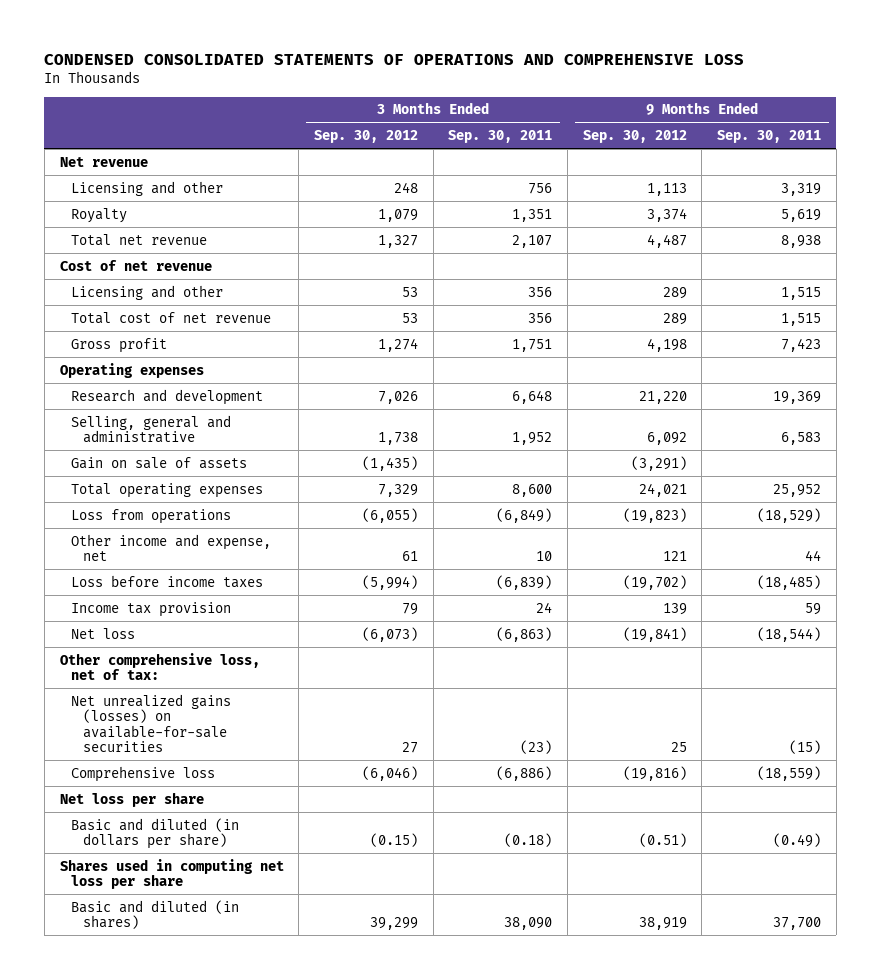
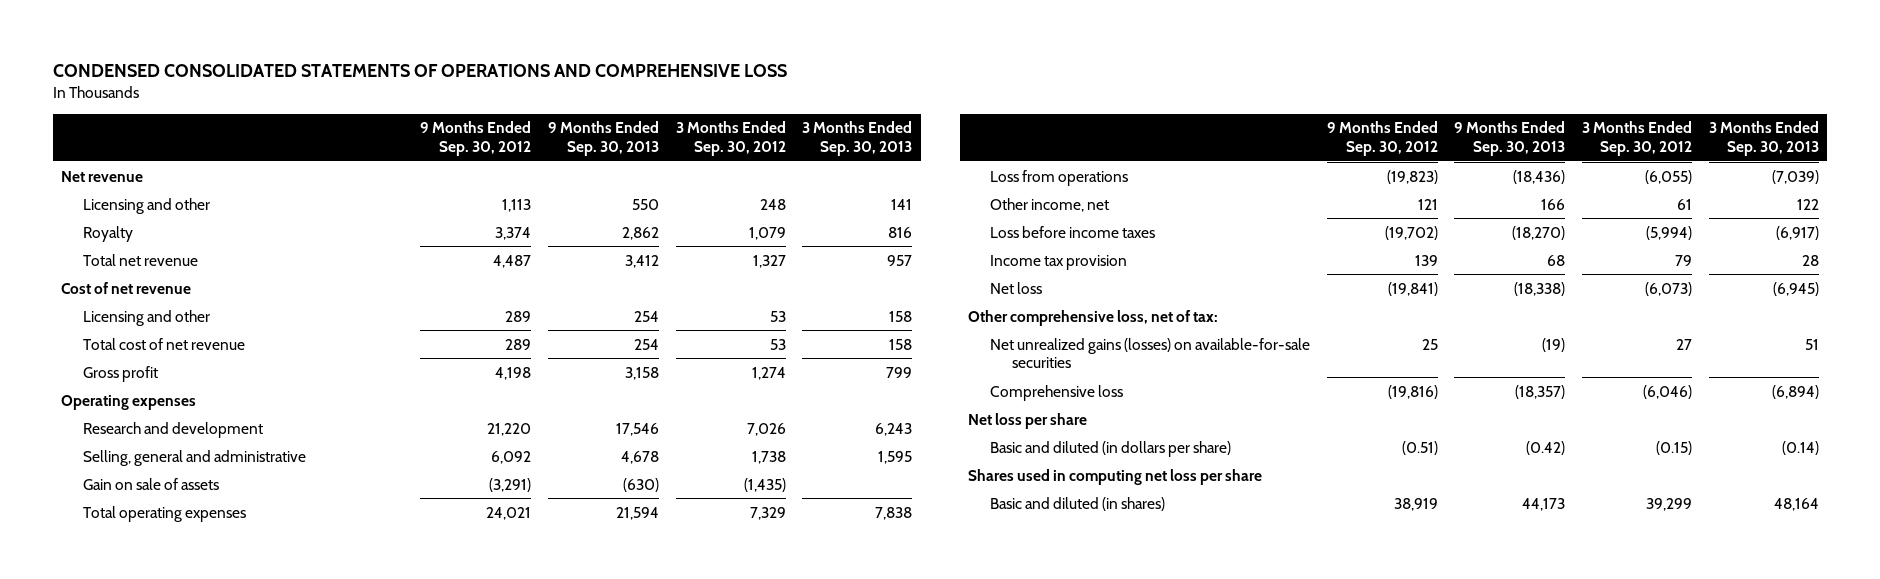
[448,129,553,143] Sep. 30, 2011 -> none
[716,129,821,143] Sep. 30, 2011 -> none
none -> [547,121,659,157] 9 Months Ended Sep. 30, 2013
none -> [802,121,913,157] 3 Months Ended Sep. 30, 2013
[71,533,272,562] Other income and expense, net -> [989,197,1109,212] Other income, net

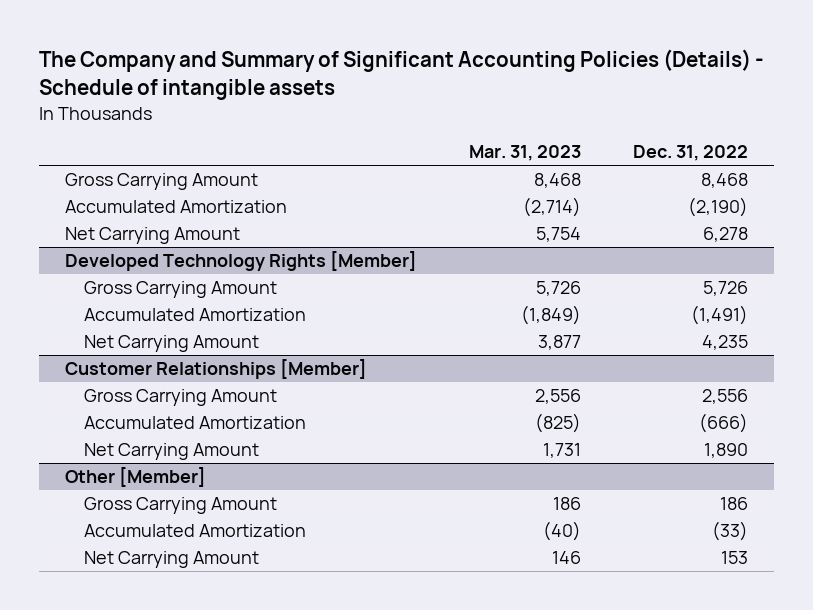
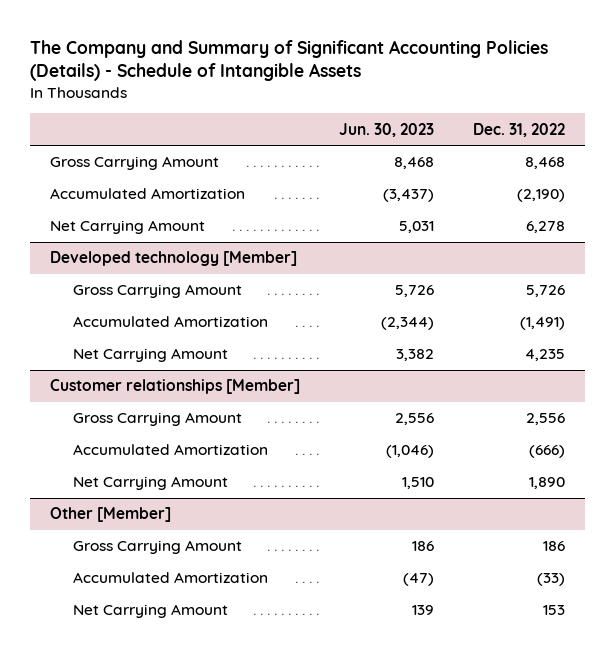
[39,49,765,101] The Company and Summary of Significant Accounting Policies (Details) - Schedule of intangible assets -> [29,39,548,82] The Company and Summary of Significant Accounting Policies (Details) - Schedule of Intangible Assets
[469,145,582,162] Mar. 31, 2023 -> none
none -> [338,122,434,137] Jun. 30, 2023
[65,251,418,272] Developed Technology Rights [Member] -> [49,251,297,267] Developed technology [Member]
[65,359,368,380] Customer Relationships [Member] -> [49,379,300,395] Customer relationships [Member]

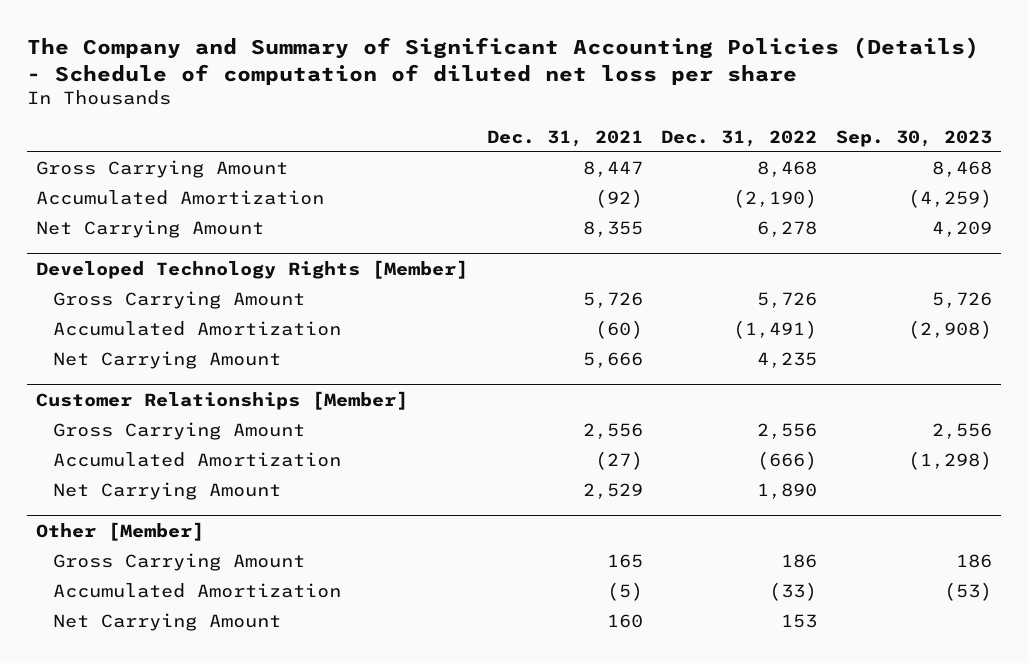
[29,39,548,82] The Company and Summary of Significant Accounting Policies (Details) - Schedule of Intangible Assets -> [26,36,979,85] The Company and Summary of Significant Accounting Policies (Details) - Schedule of computation of diluted net loss per share
[338,122,434,137] Jun. 30, 2023 -> none
none -> [486,129,643,147] Dec. 31, 2021
none -> [835,129,992,147] Sep. 30, 2023
[49,251,297,267] Developed technology [Member] -> [36,259,469,279] Developed Technology Rights [Member]
[49,379,300,395] Customer relationships [Member] -> [36,390,409,410] Customer Relationships [Member]

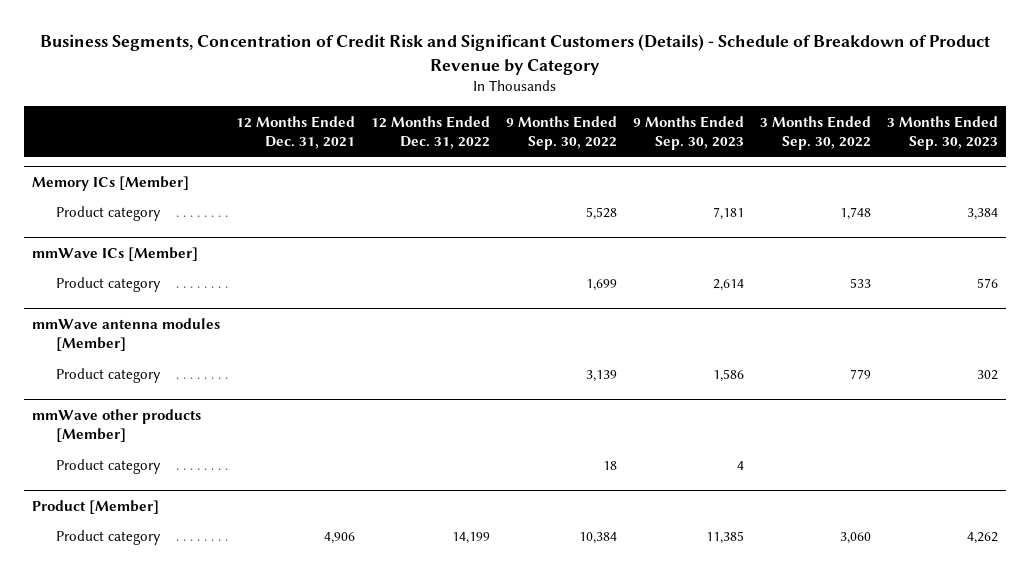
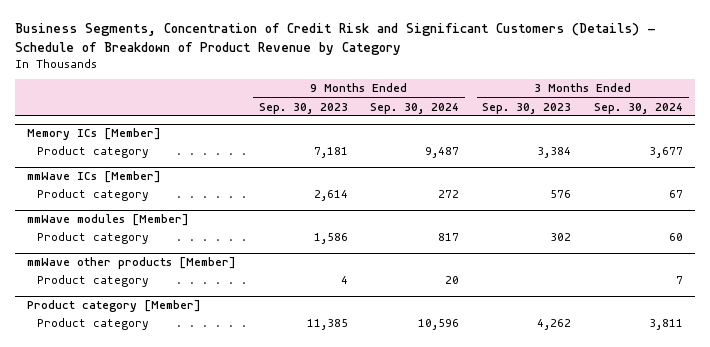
[235,115,355,149] 12 Months Ended Dec. 31, 2021 -> none
[370,115,490,149] 12 Months Ended Dec. 31, 2022 -> none
[505,115,617,150] 9 Months Ended Sep. 30, 2022 -> none
[759,115,871,150] 3 Months Ended Sep. 30, 2022 -> none
none -> [370,102,460,114] Sep. 30, 2024
none -> [594,102,684,114] Sep. 30, 2024
[31,317,220,352] mmWave antenna modules [Member] -> [26,214,189,227] mmWave modules [Member]
[31,499,159,514] Product [Member] -> [26,300,201,313] Product category [Member]

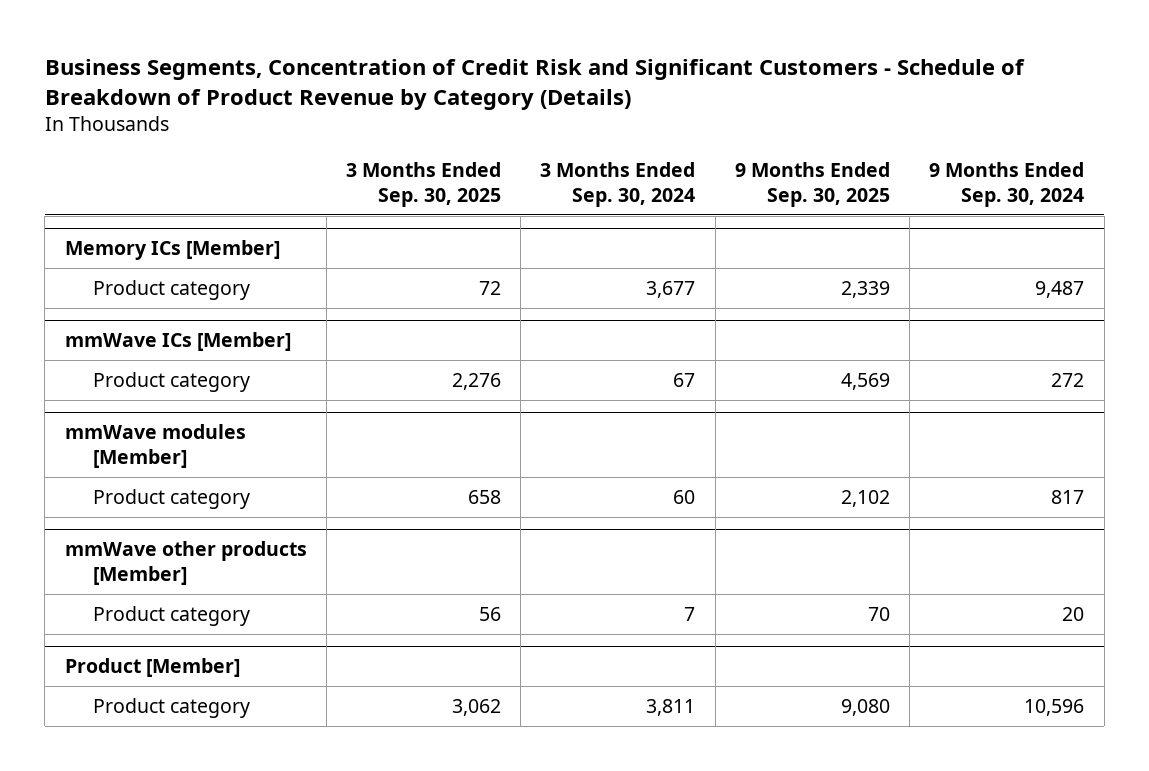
[15,23,657,55] Business Segments, Concentration of Credit Risk and Significant Customers (Details) - Schedule of Breakdown of Product Revenue by Category -> [44,58,1025,110] Business Segments, Concentration of Credit Risk and Significant Customers - Schedule of Breakdown of Product Revenue by Category (Details)
[258,102,348,114] Sep. 30, 2023 -> none
[482,102,572,114] Sep. 30, 2023 -> none
none -> [346,161,502,207] 3 Months Ended Sep. 30, 2025
none -> [734,161,890,207] 9 Months Ended Sep. 30, 2025
[26,300,201,313] Product category [Member] -> [64,658,240,678] Product [Member]

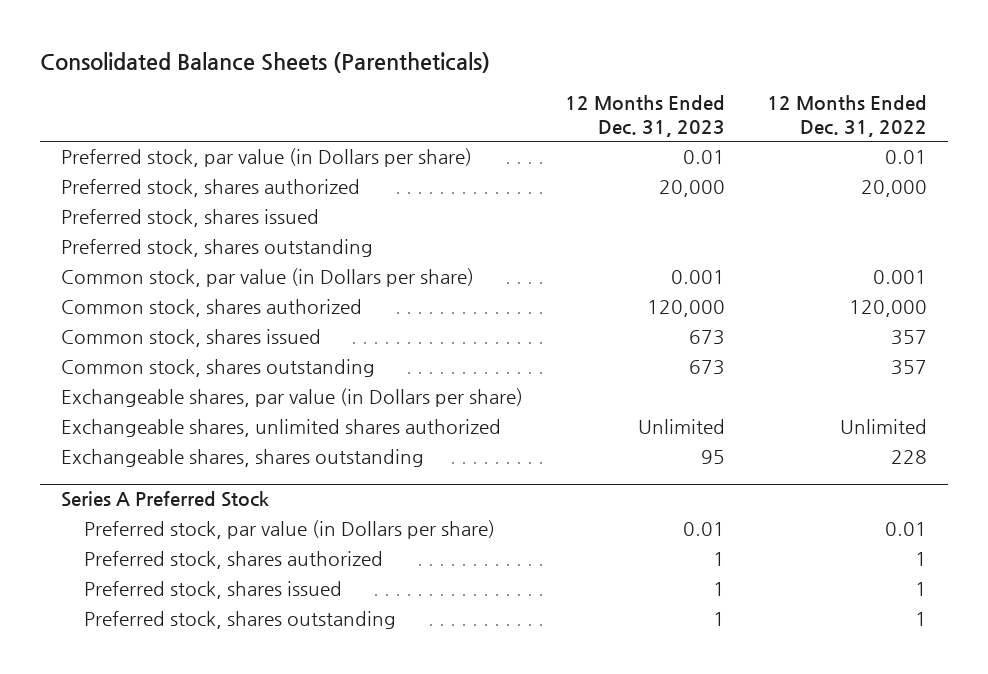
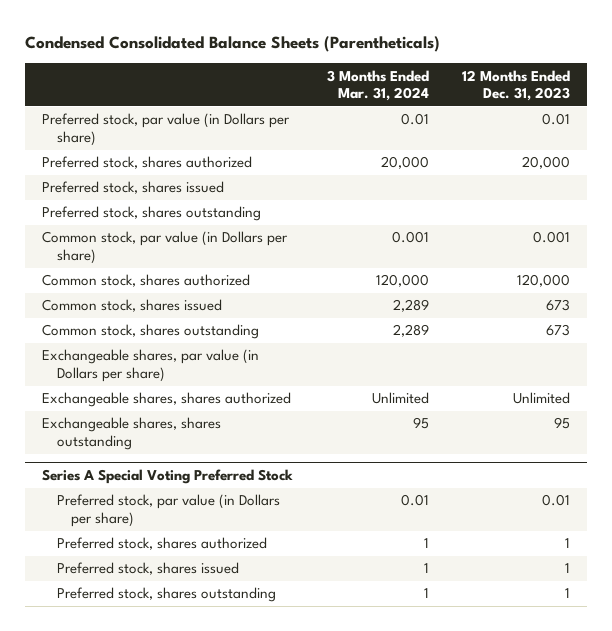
[40,51,491,73] Consolidated Balance Sheets (Parentheticals) -> [25,36,441,53] Condensed Consolidated Balance Sheets (Parentheticals)
[766,95,927,138] 12 Months Ended Dec. 31, 2022 -> none
none -> [326,69,429,102] 3 Months Ended Mar. 31, 2024
[61,419,502,438] Exchangeable shares, unlimited shares authorized -> [42,392,292,408] Exchangeable shares, shares authorized
[61,491,270,508] Series A Preferred Stock -> [42,469,294,485] Series A Special Voting Preferred Stock

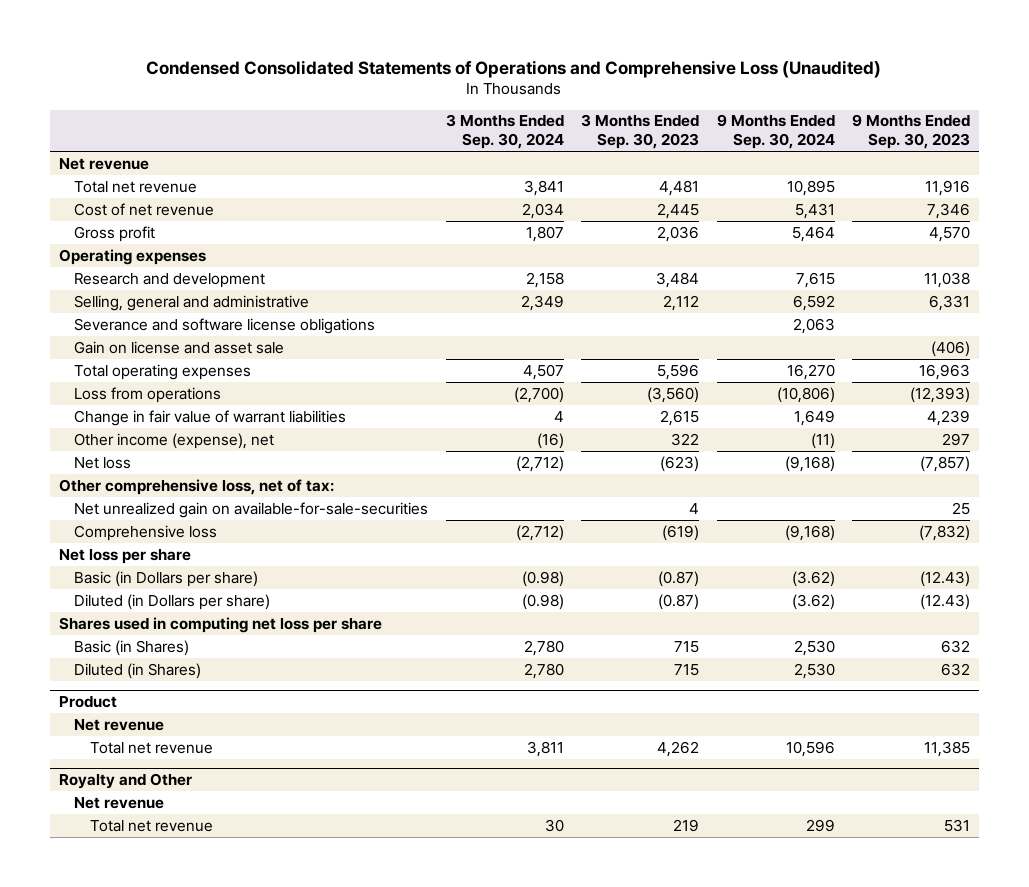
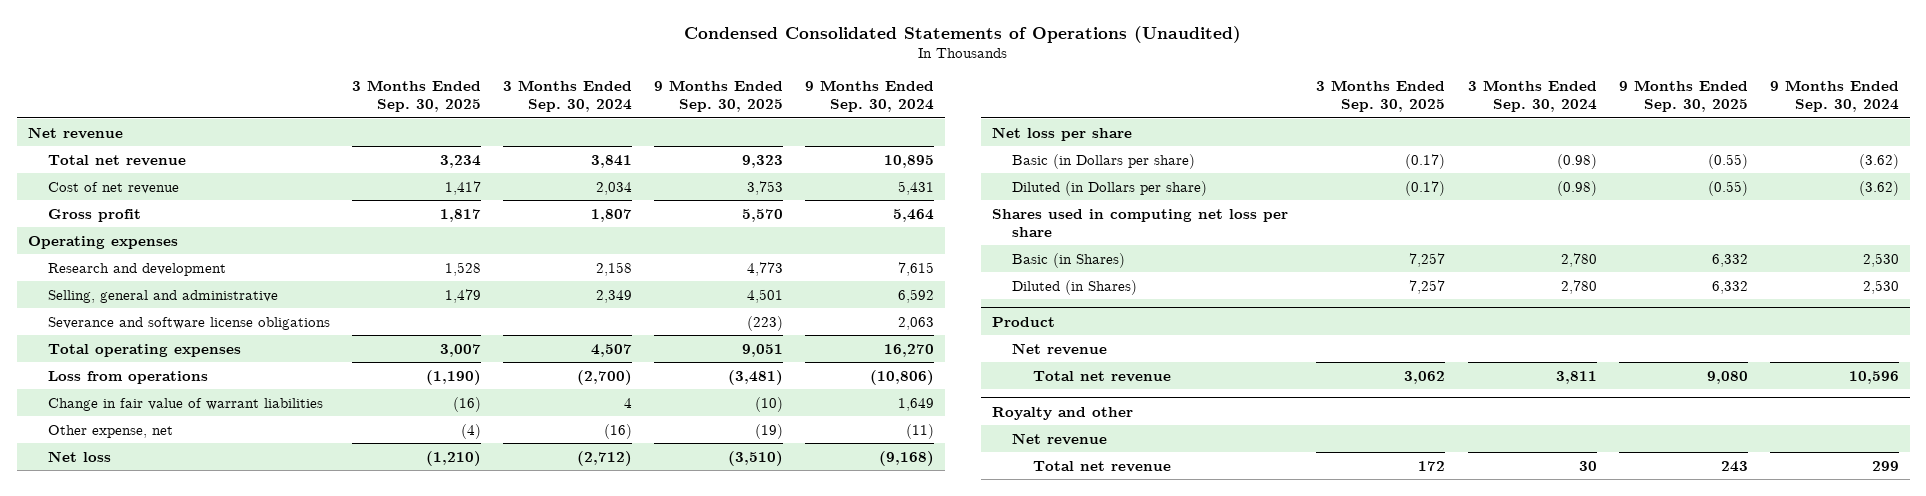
[146,59,882,78] Condensed Consolidated Statements of Operations and Comprehensive Loss (Unaudited) -> [684,25,1242,43] Condensed Consolidated Statements of Operations (Unaudited)
[581,114,700,150] 3 Months Ended Sep. 30, 2023 -> none
[852,114,971,150] 9 Months Ended Sep. 30, 2023 -> none
none -> [352,79,482,112] 3 Months Ended Sep. 30, 2025
none -> [654,79,784,112] 9 Months Ended Sep. 30, 2025
[74,340,285,354] Gain on license and asset sale -> none
[74,432,275,449] Other income (expense), net -> [48,424,174,438] Other expense, net
[58,478,334,495] Other comprehensive loss, net of tax: -> none
[74,501,429,518] Net unrealized gain on available-for-sale-securities -> none
[74,524,218,541] Comprehensive loss -> none
[58,773,192,790] Royalty and Other -> [992,406,1134,420] Royalty and other

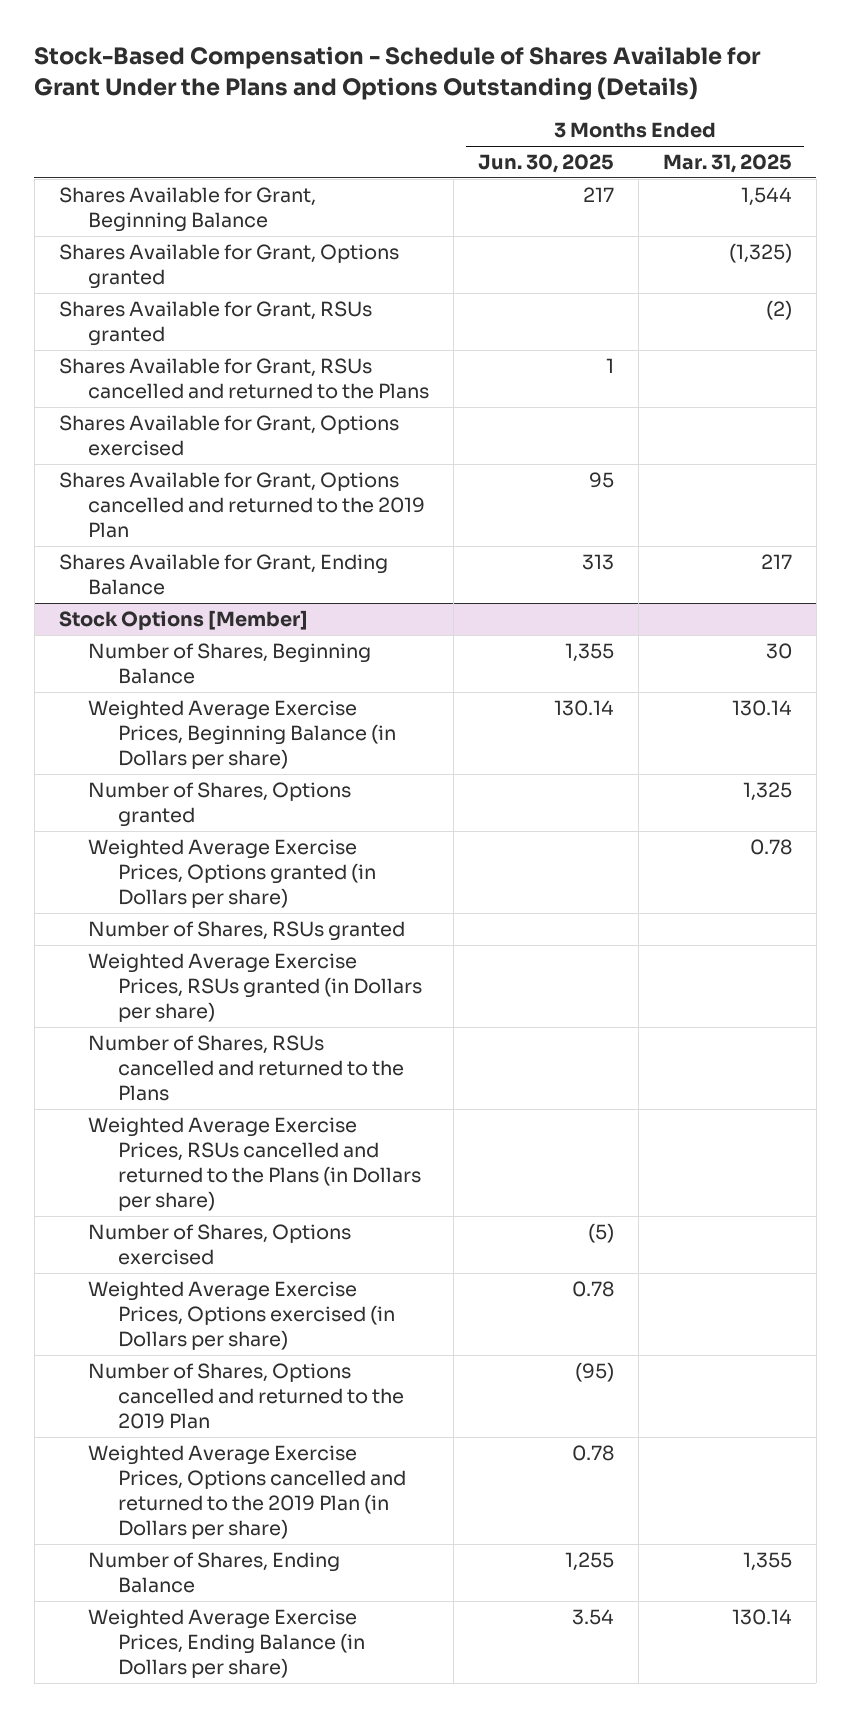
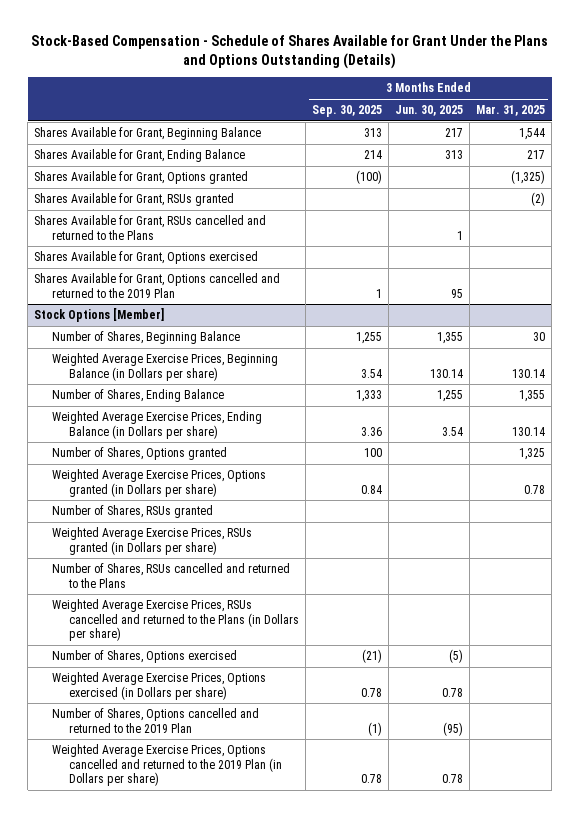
none -> [312,105,383,118] Sep. 30, 2025
[58,554,388,595] Shares Available for Grant, Ending Balance -> [34,149,246,163] Shares Available for Grant, Ending Balance
[88,1552,341,1593] Number of Shares, Ending Balance -> [51,389,224,403] Number of Shares, Ending Balance
[88,1609,365,1678] Weighted Average Exercise Prices, Ending Balance (in Dollars per share) -> [51,411,262,439] Weighted Average Exercise Prices, Ending Balance (in Dollars per share)

